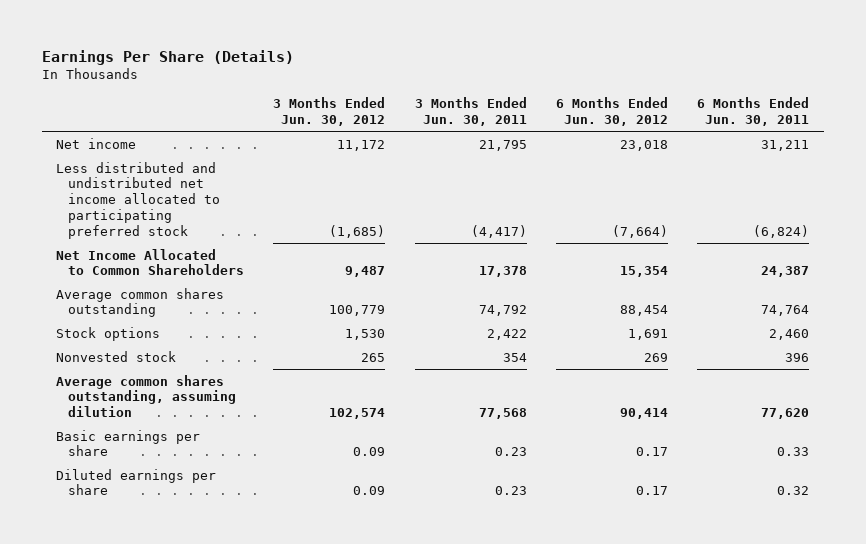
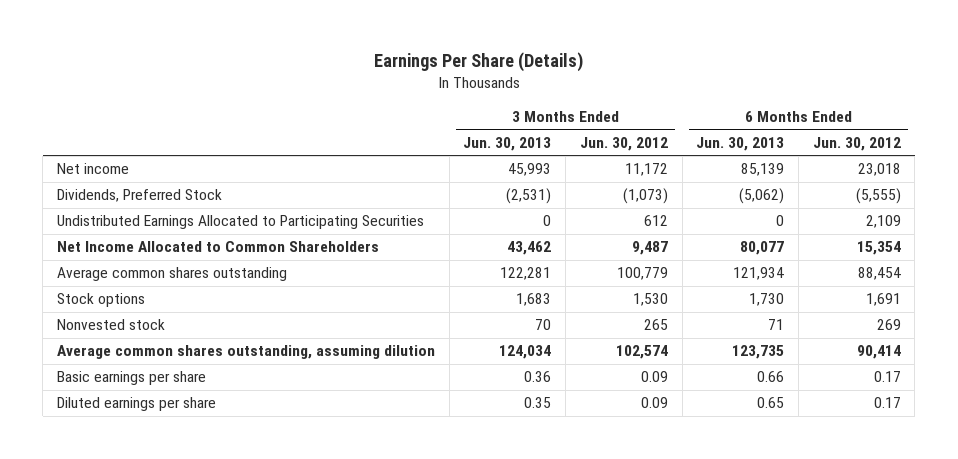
[414,97,527,127] 3 Months Ended Jun. 30, 2011 -> none
[697,97,810,127] 6 Months Ended Jun. 30, 2011 -> none
none -> [463,136,552,151] Jun. 30, 2013
none -> [696,136,785,151] Jun. 30, 2013
[56,161,220,239] Less distributed and undistributed net income allocated to participating preferred stock -> none
none -> [57,189,223,203] Dividends, Preferred Stock
none -> [57,215,425,230] Undistributed Earnings Allocated to Participating Securities

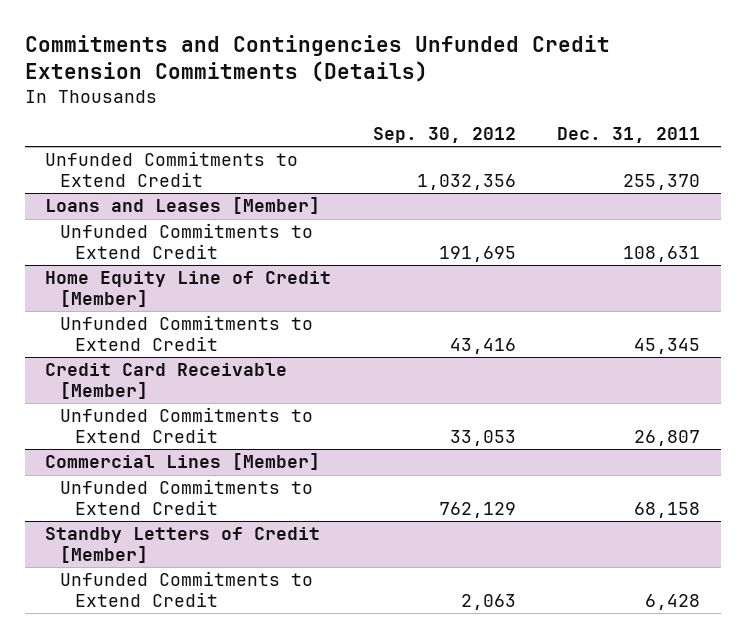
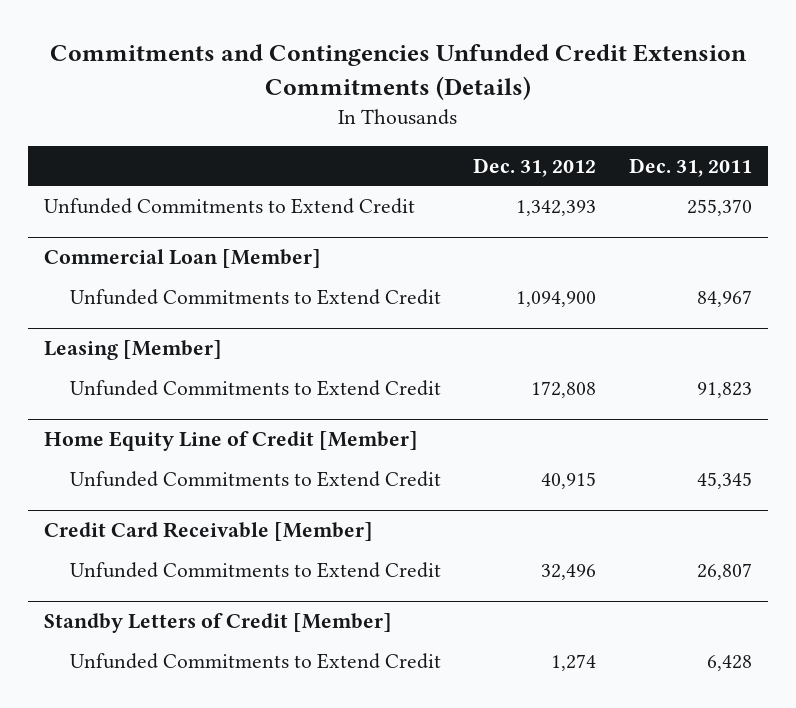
[372,127,516,144] Sep. 30, 2012 -> none
none -> [473,157,597,177] Dec. 31, 2012
[45,197,321,215] Loans and Leases [Member] -> none
none -> [44,249,322,269] Commercial Loan [Member]
[622,245,700,262] 108,631 -> [696,289,752,307] 84,967
none -> [44,340,223,361] Leasing [Member]
none -> [70,379,442,396] Unfunded Commitments to Extend Credit
[45,453,321,471] Commercial Lines [Member] -> none
[59,479,313,515] Unfunded Commitments to Extend Credit -> none

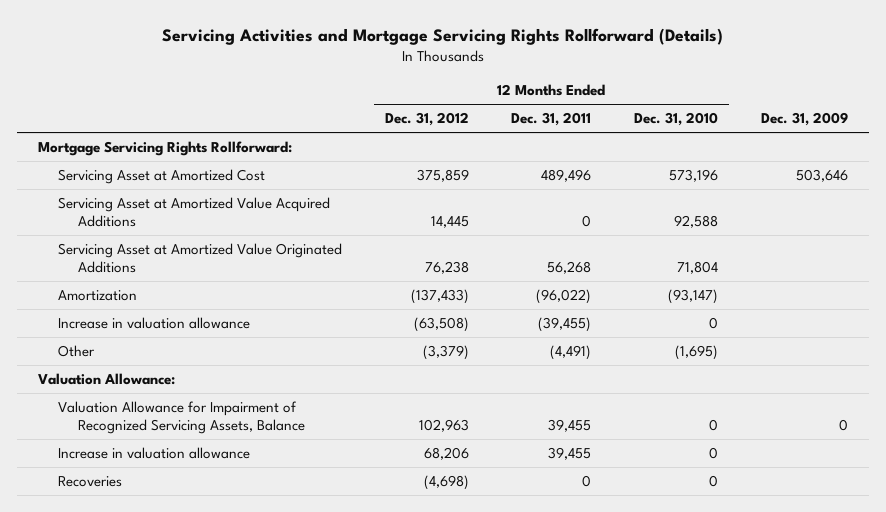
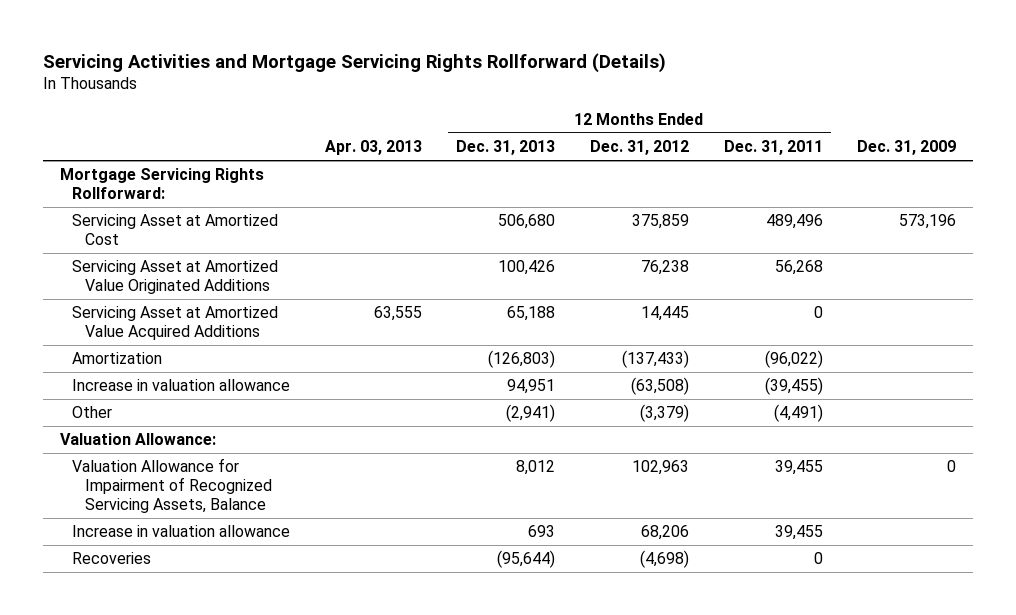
[633,112,718,127] Dec. 31, 2010 -> none
none -> [324,140,422,156] Apr. 03, 2013
none -> [456,140,556,156] Dec. 31, 2013
[795,168,848,182] 503,646 -> [899,214,957,230] 573,196
[58,196,331,228] Servicing Asset at Amortized Value Acquired Additions -> [72,306,279,341] Servicing Asset at Amortized Value Acquired Additions

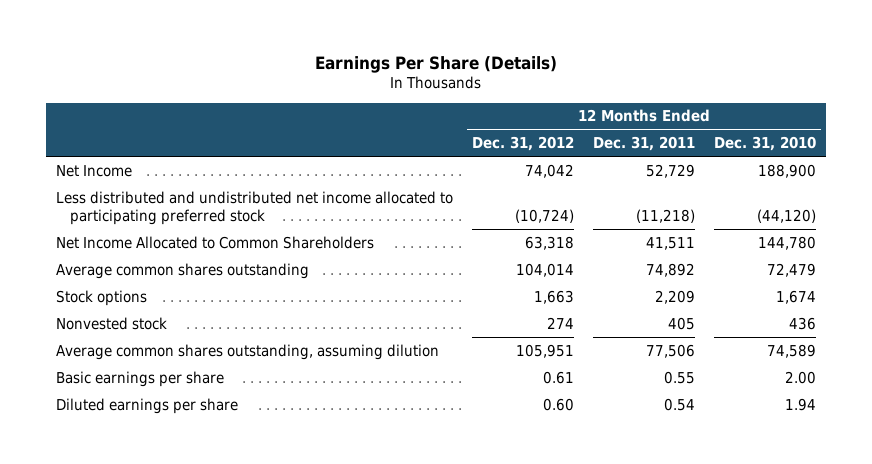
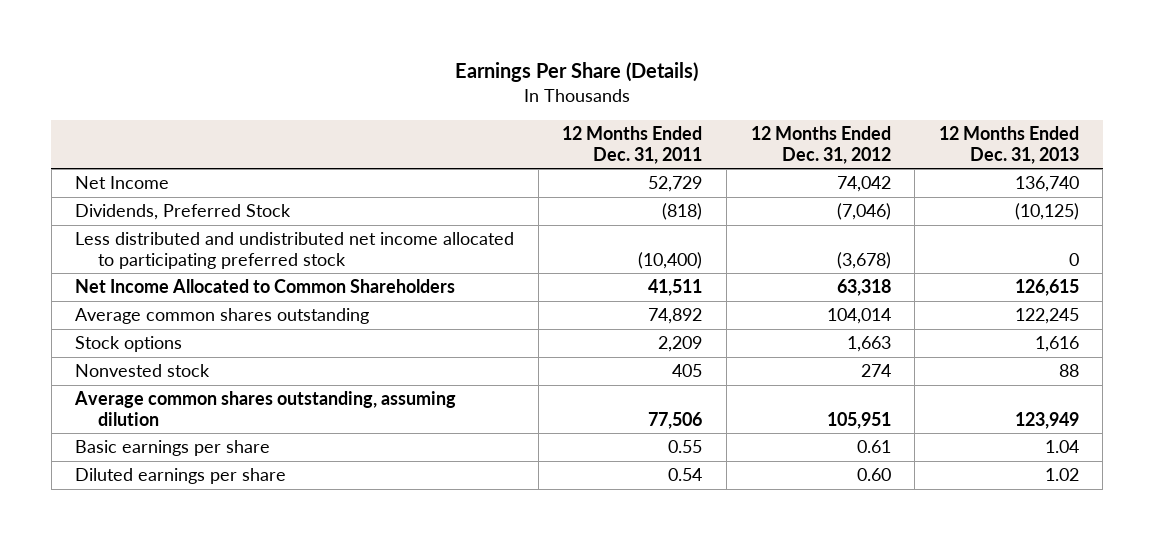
[714,136,817,152] Dec. 31, 2010 -> none
none -> [938,126,1079,164] 12 Months Ended Dec. 31, 2013
none -> [75,204,292,221] Dividends, Preferred Stock
[514,208,574,223] (10,724) -> [836,251,891,269] (3,678)
[636,208,696,223] (11,218) -> [638,251,703,269] (10,400)

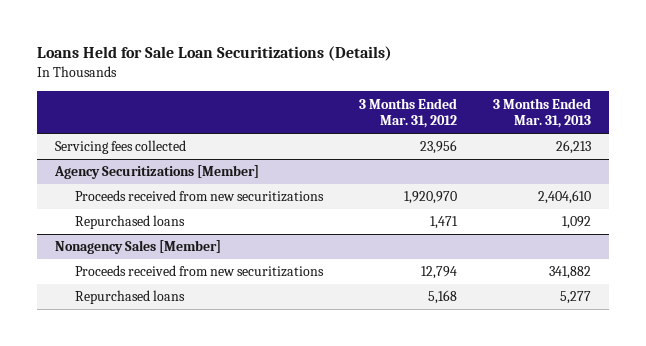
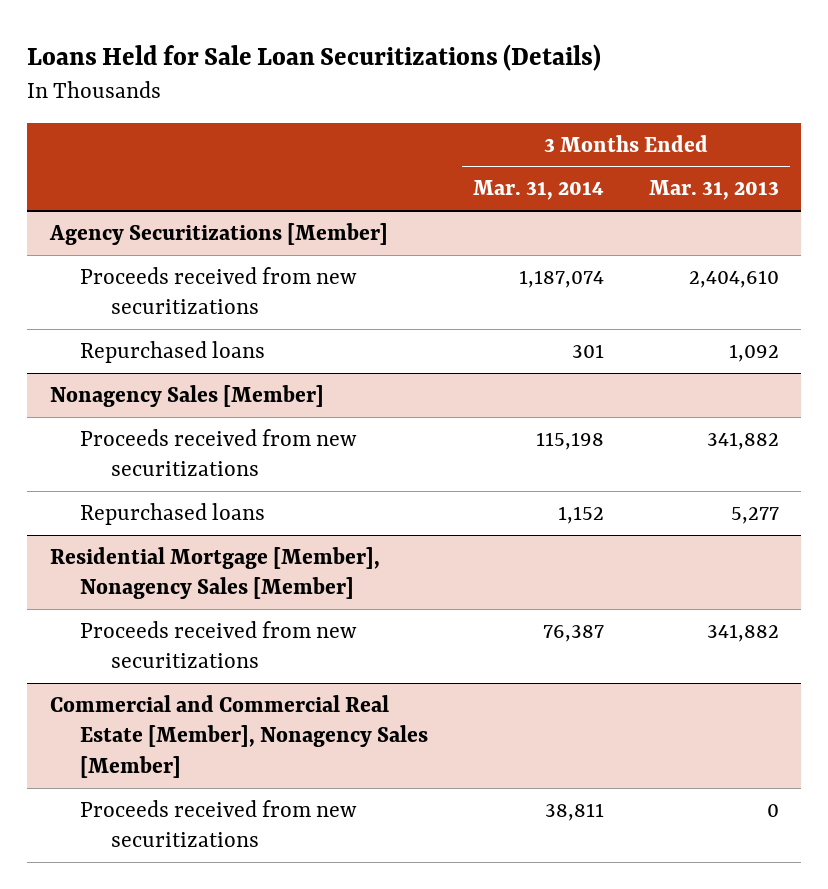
[358,97,457,129] 3 Months Ended Mar. 31, 2012 -> none
none -> [472,180,604,201] Mar. 31, 2014
[55,140,187,155] Servicing fees collected -> none
none -> [49,546,380,600] Residential Mortgage [Member], Nonagency Sales [Member]
none -> [80,620,358,669] Proceeds received from new securitizations
none -> [49,694,429,778] Commercial and Commercial Real Estate [Member], Nonagency Sales [Member]
none -> [80,799,358,848] Proceeds received from new securitizations

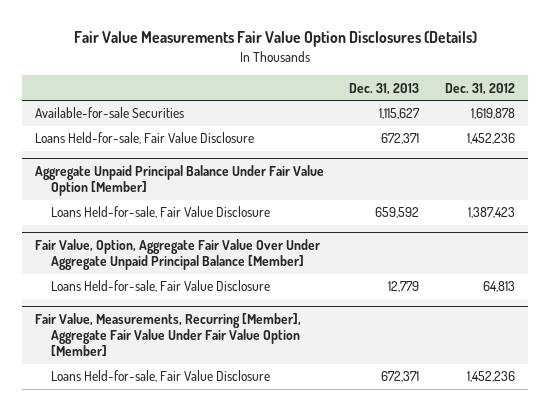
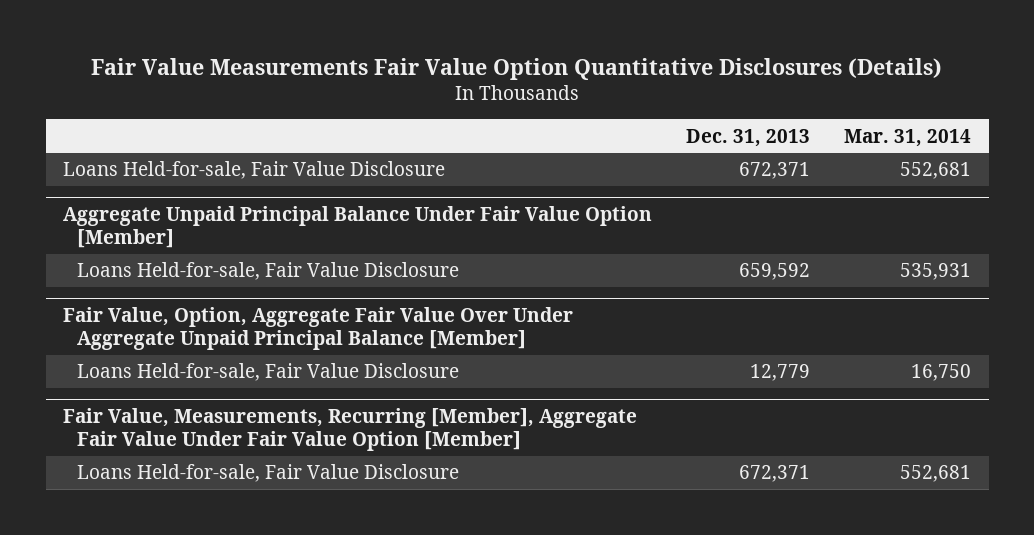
[73,31,477,48] Fair Value Measurements Fair Value Option Disclosures (Details) -> [91,57,943,80] Fair Value Measurements Fair Value Option Quantitative Disclosures (Details)
[444,82,515,95] Dec. 31, 2012 -> none
none -> [844,128,972,147] Mar. 31, 2014
[35,107,185,119] Available-for-sale Securities -> none

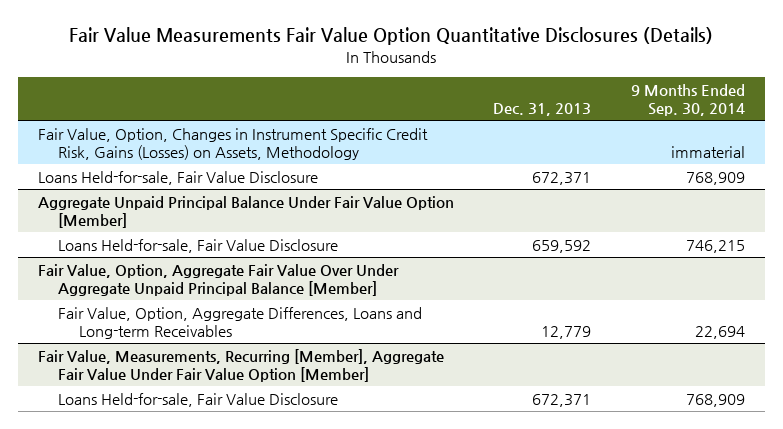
[844,128,972,147] Mar. 31, 2014 -> none
none -> [631,83,746,116] 9 Months Ended Sep. 30, 2014
none -> [37,127,428,161] Fair Value, Option, Changes in Instrument Specific Credit Risk, Gains (Losses) on Assets, Methodology
[76,363,459,382] Loans Held-for-sale, Fair Value Disclosure -> [58,306,423,340] Fair Value, Option, Aggregate Differences, Loans and Long-term Receivables

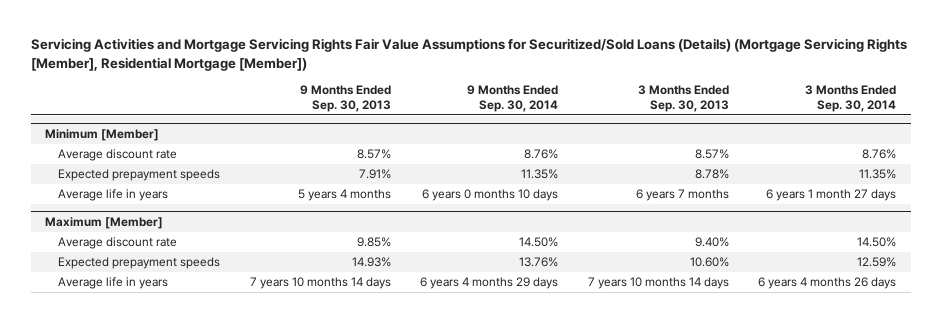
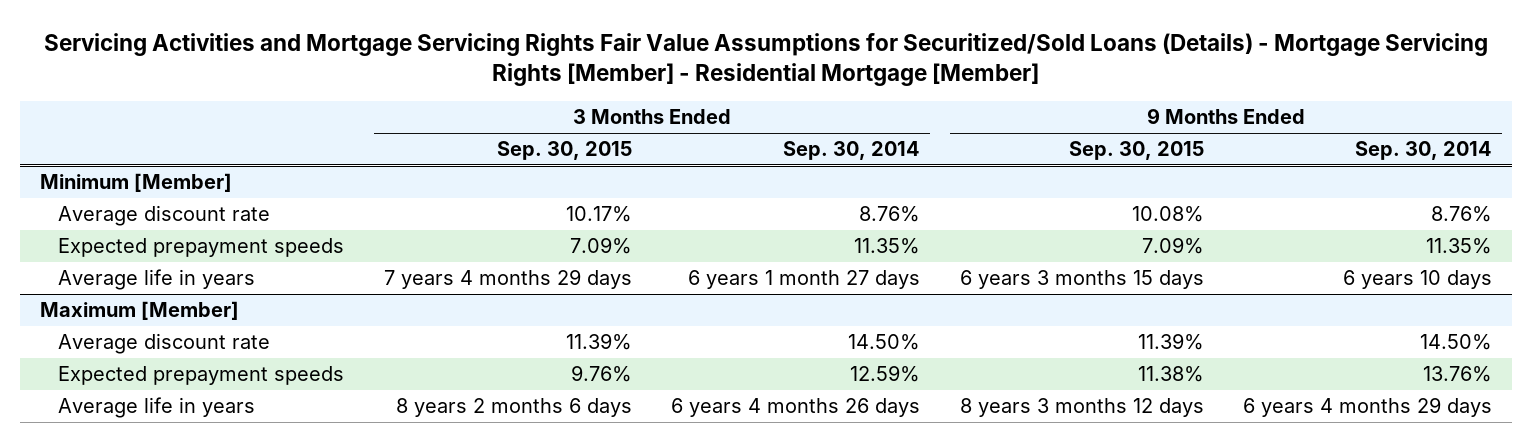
[30,38,907,71] Servicing Activities and Mortgage Servicing Rights Fair Value Assumptions for Securitized/Sold Loans (Details) (Mortgage Servicing Rights [Member], Residential Mortgage [Member]) -> [43,32,1488,87] Servicing Activities and Mortgage Servicing Rights Fair Value Assumptions for Securitized/Sold Loans (Details) - Mortgage Servicing Rights [Member] - Residential Mortgage [Member]
[299,84,391,112] 9 Months Ended Sep. 30, 2013 -> none
[637,84,729,112] 3 Months Ended Sep. 30, 2013 -> none
none -> [496,141,632,161] Sep. 30, 2015
none -> [1068,141,1204,161] Sep. 30, 2015
[422,189,559,202] 6 years 0 months 10 days -> [1343,270,1493,290] 6 years 10 days

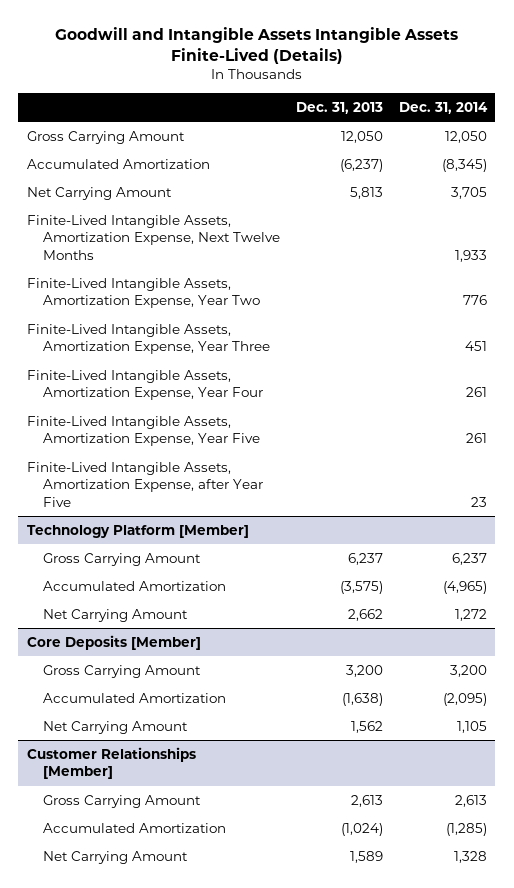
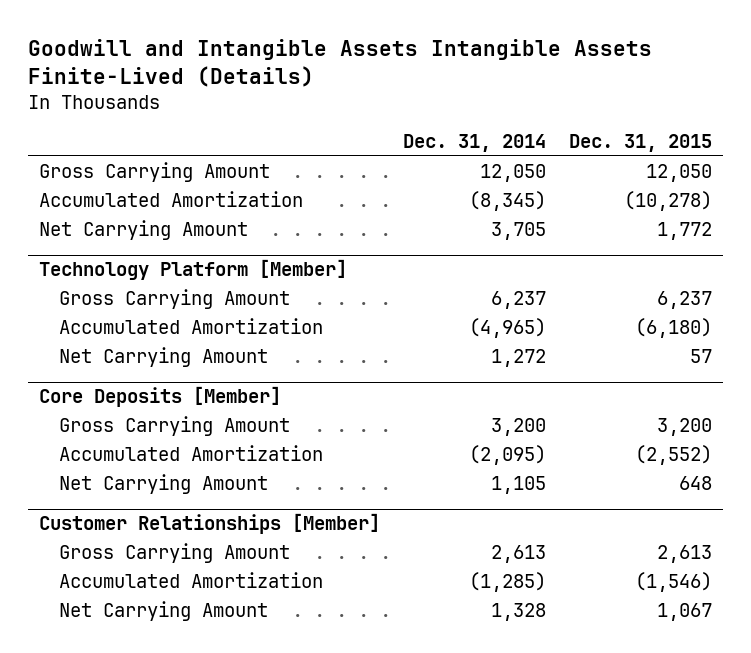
[296,102,384,115] Dec. 31, 2013 -> none
none -> [568,134,712,153] Dec. 31, 2015
[26,214,280,261] Finite-Lived Intangible Assets, Amortization Expense, Next Twelve Months -> none
[26,277,260,309] Finite-Lived Intangible Assets, Amortization Expense, Year Two -> none
[26,323,270,355] Finite-Lived Intangible Assets, Amortization Expense, Year Three -> none
[26,369,263,401] Finite-Lived Intangible Assets, Amortization Expense, Year Four -> none
[26,415,260,447] Finite-Lived Intangible Assets, Amortization Expense, Year Five -> none
[26,461,263,508] Finite-Lived Intangible Assets, Amortization Expense, after Year Five -> none

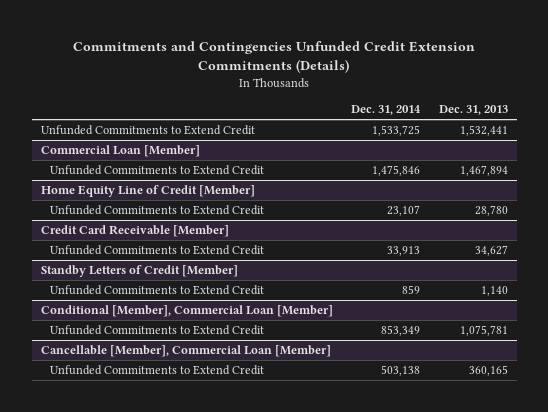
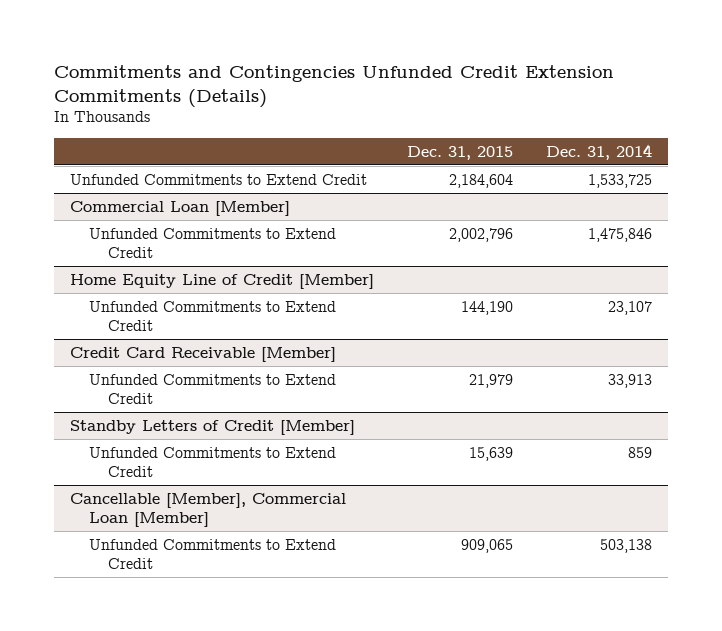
[438,105,508,116] Dec. 31, 2013 -> none
none -> [406,145,513,160] Dec. 31, 2015
[40,305,333,318] Conditional [Member], Commercial Loan [Member] -> none
[50,325,265,336] Unfunded Commitments to Extend Credit -> none

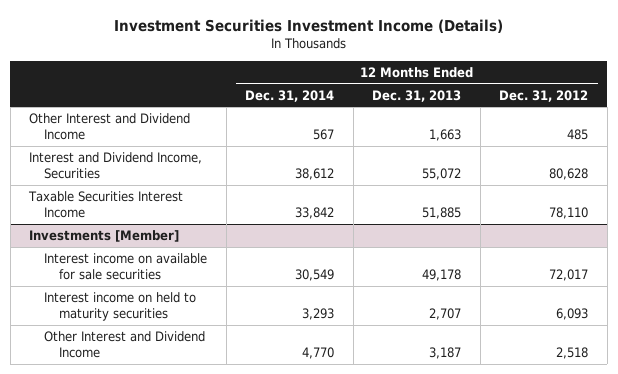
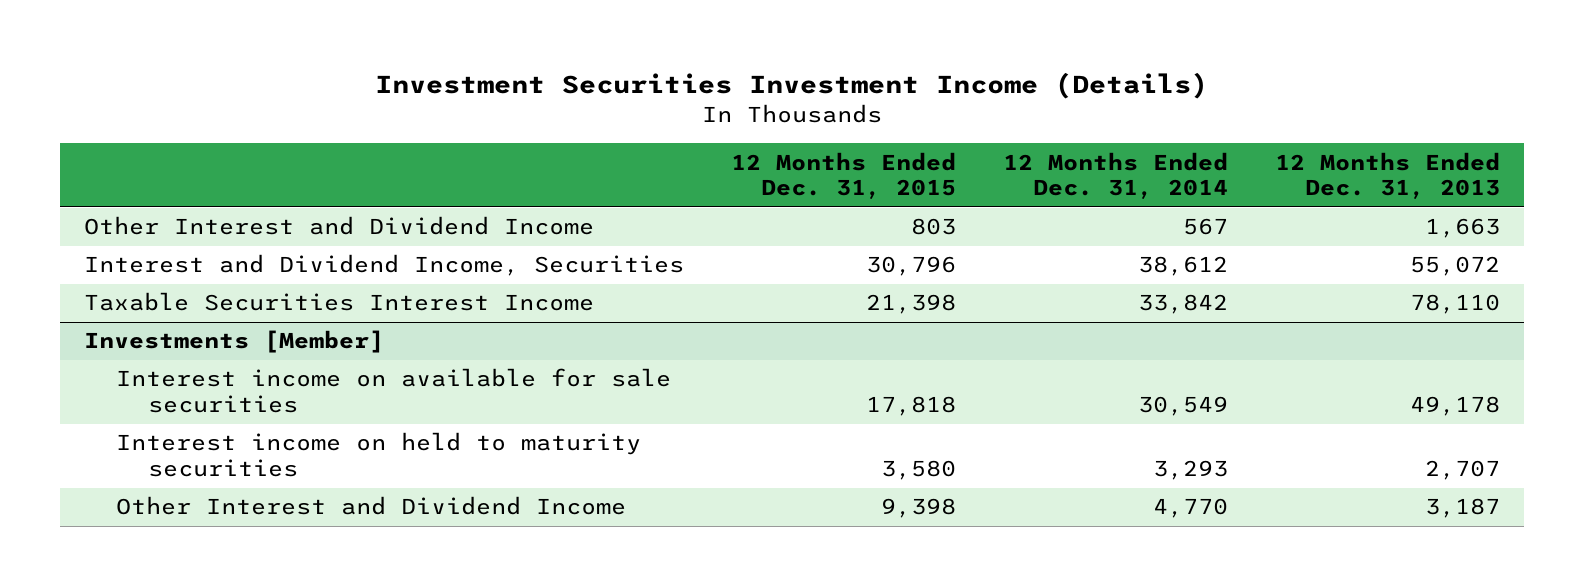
[499,89,589,102] Dec. 31, 2012 -> none
none -> [730,151,956,200] 12 Months Ended Dec. 31, 2015
[422,207,462,220] 51,885 -> [1410,294,1501,315] 78,110

